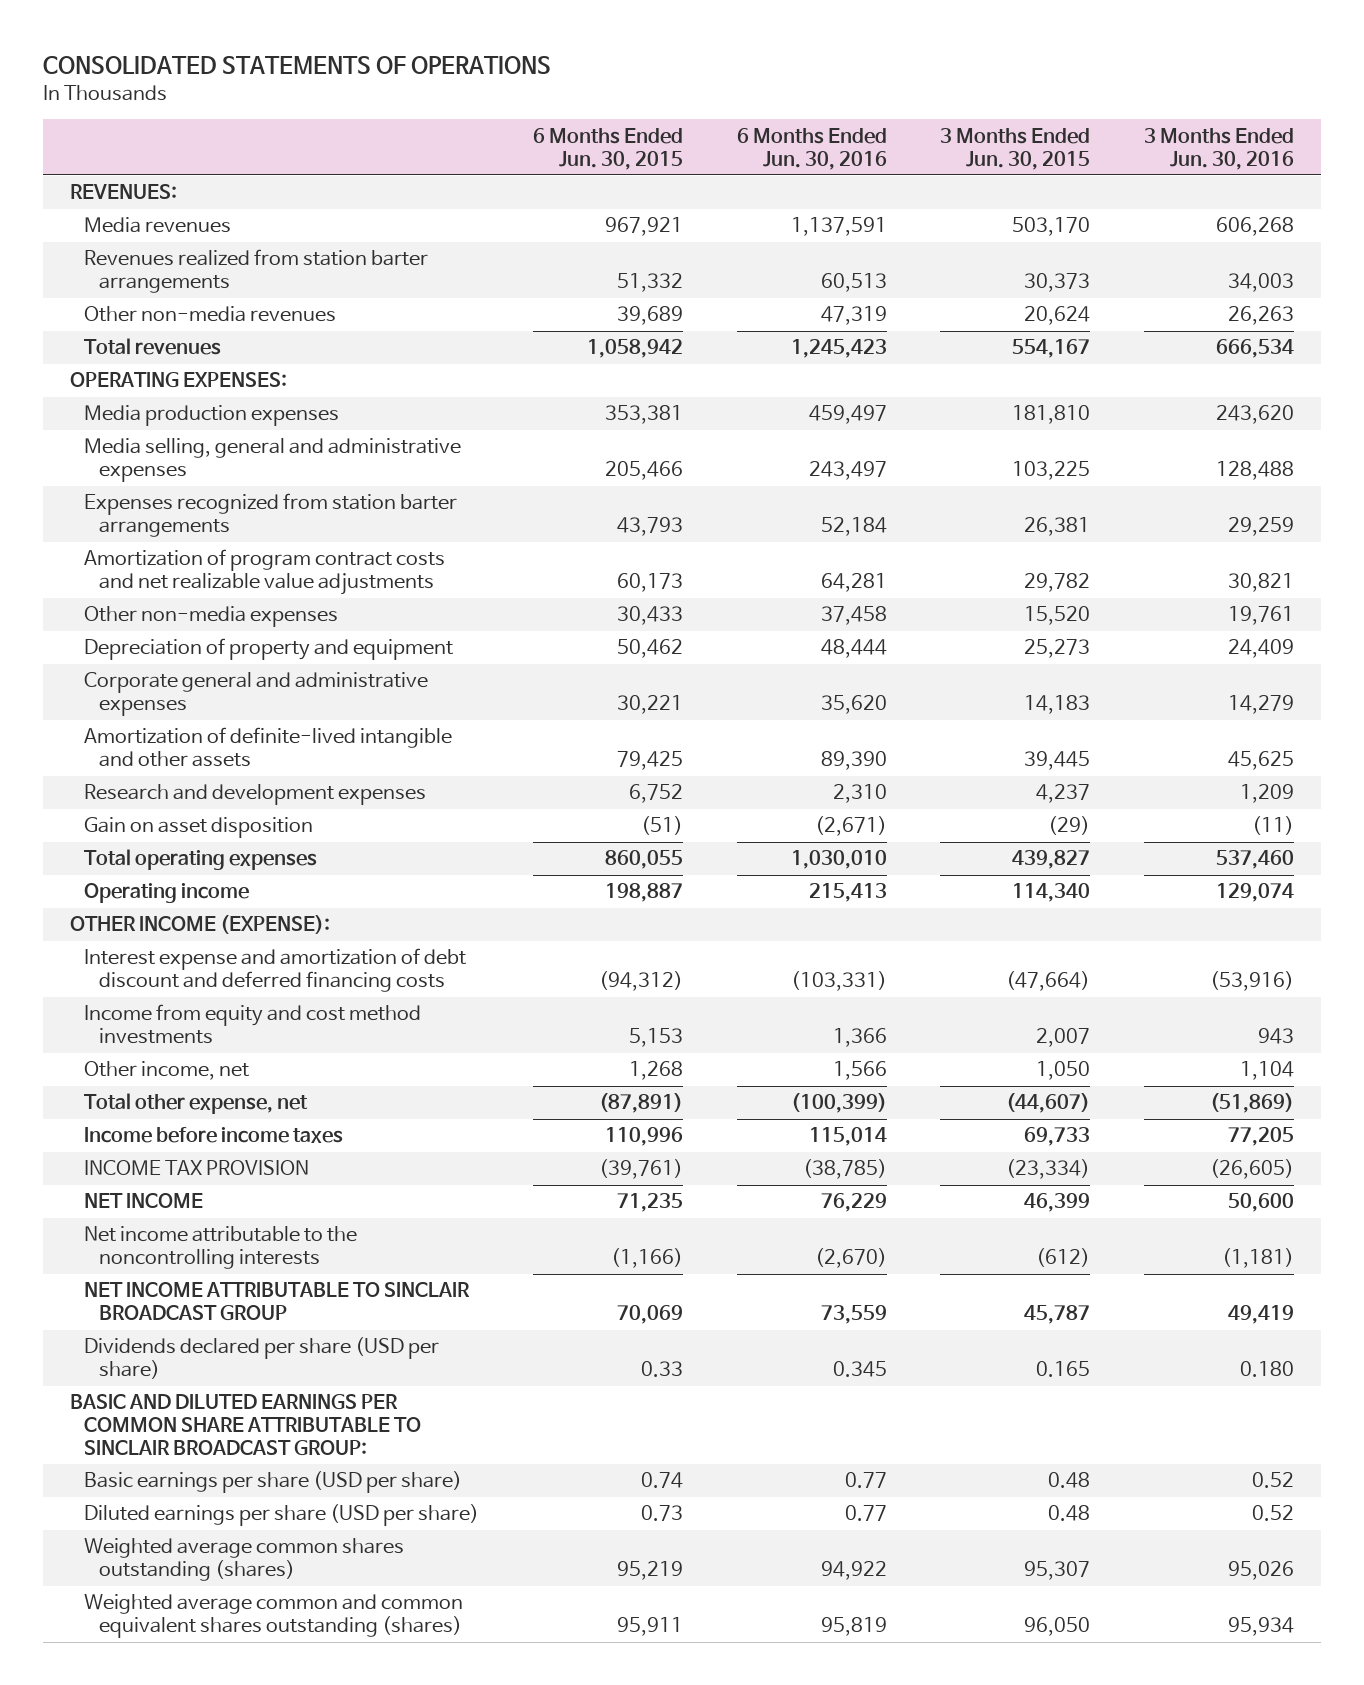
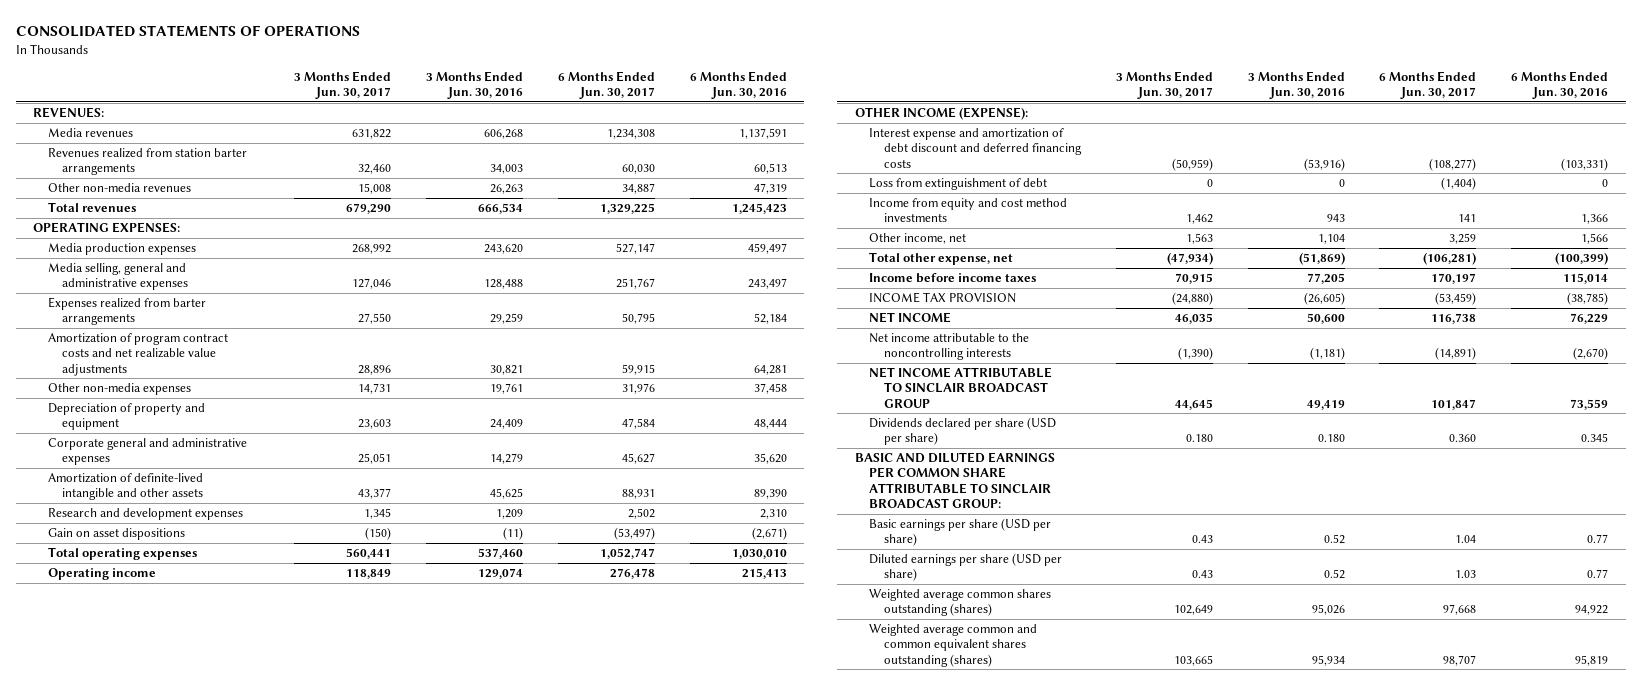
[532,127,683,170] 6 Months Ended Jun. 30, 2015 -> none
[940,127,1091,170] 3 Months Ended Jun. 30, 2015 -> none
none -> [294,70,392,100] 3 Months Ended Jun. 30, 2017
none -> [557,70,655,100] 6 Months Ended Jun. 30, 2017
[84,493,458,538] Expenses recognized from station barter arrangements -> [47,297,206,326] Expenses realized from barter arrangements
[84,817,314,839] Gain on asset disposition -> [47,528,185,541] Gain on asset dispositions
none -> [869,178,1048,191] Loss from extinguishment of debt

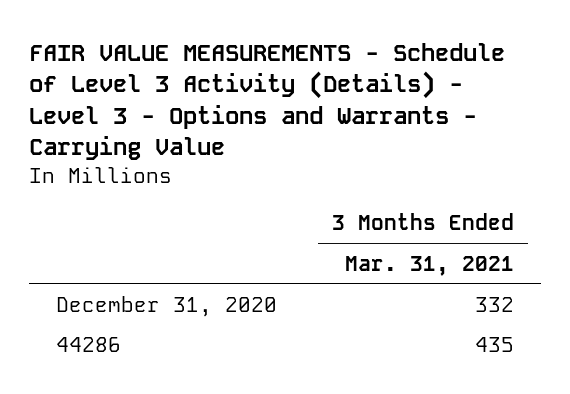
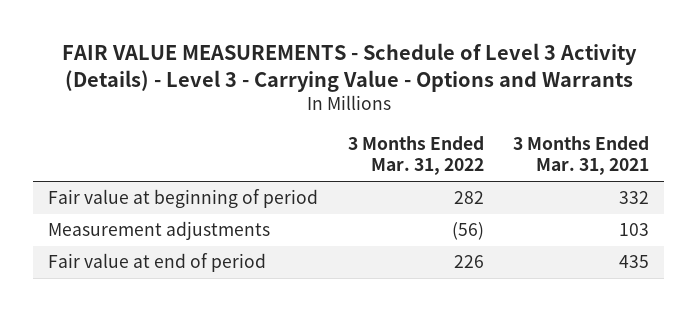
[28,42,505,161] FAIR VALUE MEASUREMENTS - Schedule of Level 3 Activity (Details) - Level 3 - Options and Warrants - Carrying Value -> [61,42,637,92] FAIR VALUE MEASUREMENTS - Schedule of Level 3 Activity (Details) - Level 3 - Carrying Value - Options and Warrants
none -> [347,135,484,176] 3 Months Ended Mar. 31, 2022
[56,296,278,318] December 31, 2020 -> [47,189,318,209] Fair value at beginning of period
none -> [47,221,270,241] Measurement adjustments
[56,337,122,353] 44286 -> [47,253,266,273] Fair value at end of period

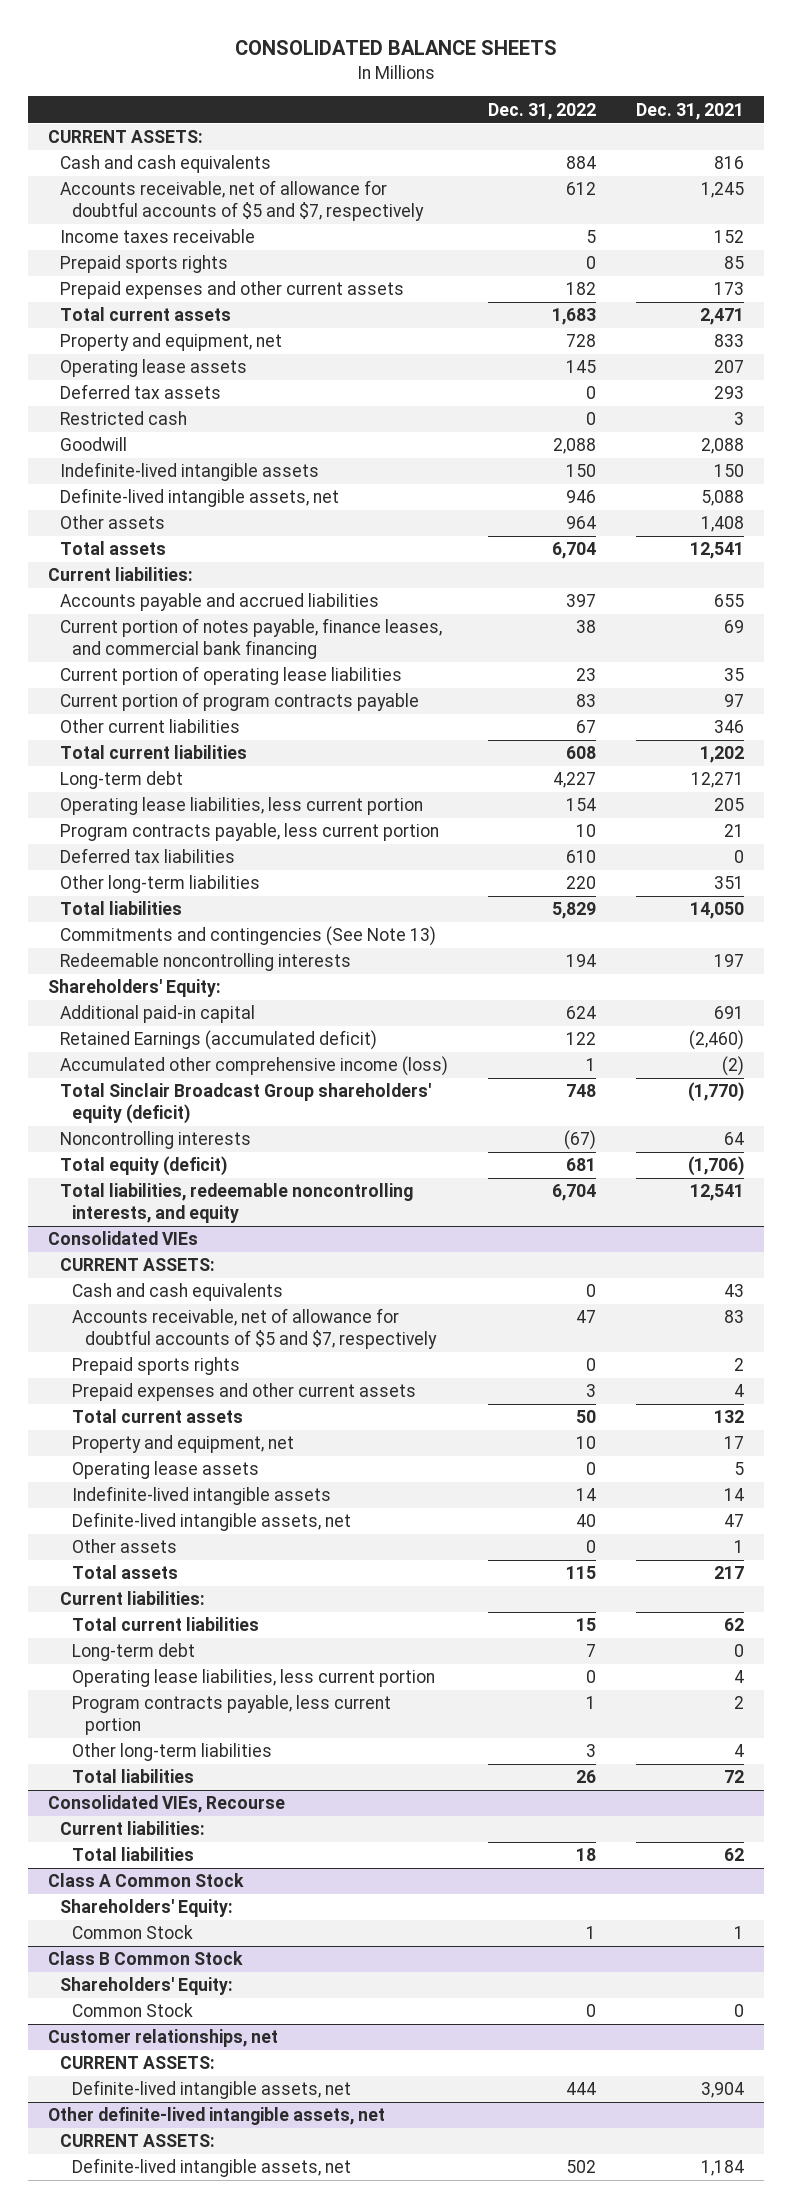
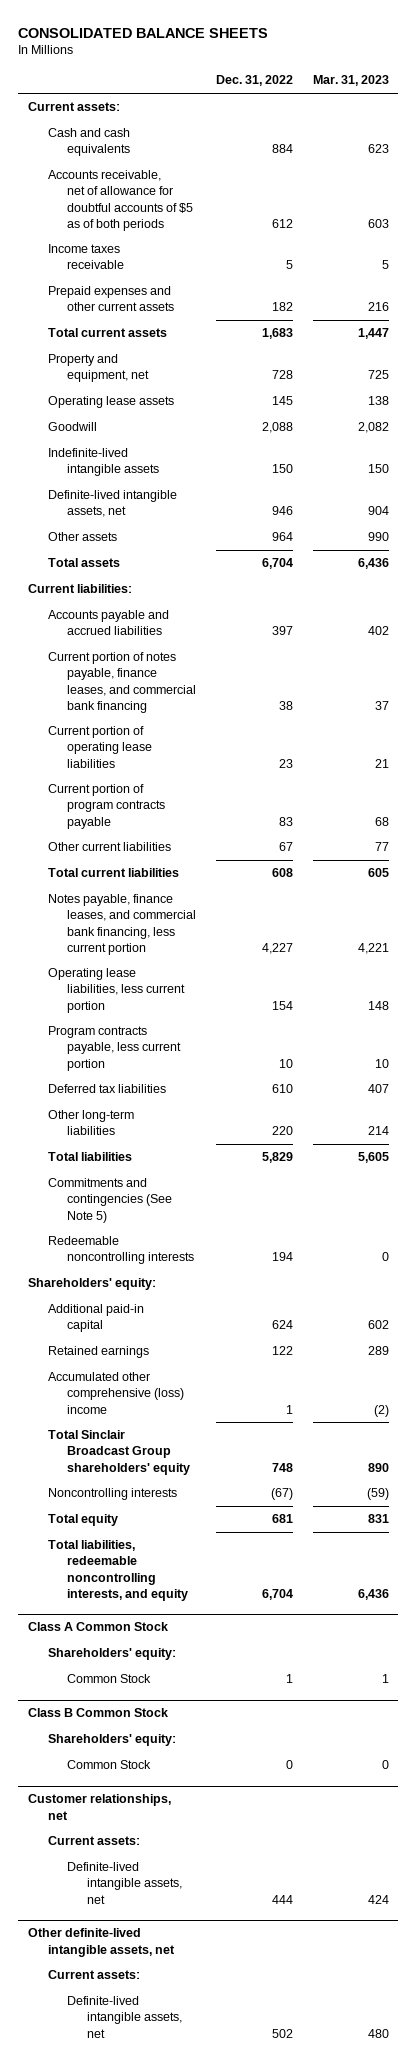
[636,102,745,120] Dec. 31, 2021 -> none
none -> [312,75,389,87] Mar. 31, 2023
[47,130,203,144] CURRENT ASSETS: -> [27,102,120,112] Current assets:
[60,180,425,221] Accounts receivable, net of allowance for doubtful accounts of $5 and $7, respectively -> [47,170,194,231] Accounts receivable, net of allowance for doubtful accounts of $5 as of both periods
[60,255,229,274] Prepaid sports rights -> none
[60,384,222,400] Deferred tax assets -> none
[60,411,188,426] Restricted cash -> none
[60,771,184,790] Long-term debt -> [47,894,197,955] Notes payable, finance leases, and commercial bank financing, less current portion
[60,926,437,947] Commitments and contingencies (See Note 13) -> [47,1178,173,1223] Commitments and contingencies (See Note 5)
[47,979,221,998] Shareholders' Equity: -> [27,1278,156,1291] Shareholders' equity:
[60,1030,378,1051] Retained Earnings (accumulated deficit) -> [47,1346,149,1359] Retained earnings
[60,1056,449,1077] Accumulated other comprehensive income (loss) -> [47,1372,185,1414] Accumulated other comprehensive (loss) income
[60,1083,432,1124] Total Sinclair Broadcast Group shareholders' equity (deficit) -> [47,1430,191,1475] Total Sinclair Broadcast Group shareholders' equity
[60,1156,228,1177] Total equity (deficit) -> [47,1514,118,1527] Total equity
[47,1231,198,1246] Consolidated VIEs -> none
[60,1258,216,1272] CURRENT ASSETS: -> none
[72,1283,284,1302] Cash and cash equivalents -> none
[72,1308,437,1349] Accounts receivable, net of allowance for doubtful accounts of $5 and $7, respectively -> none
[72,1357,241,1376] Prepaid sports rights -> none
[72,1383,417,1402] Prepaid expenses and other current assets -> none
[72,1409,244,1424] Total current assets -> none
[72,1435,295,1454] Property and equipment, net -> none
[72,1461,260,1480] Operating lease assets -> none
[72,1486,332,1506] Indefinite-lived intangible assets -> none
[72,1512,352,1532] Definite-lived intangible assets, net -> none
[72,1539,178,1554] Other assets -> none
[72,1565,179,1580] Total assets -> none
[60,1591,206,1606] Current liabilities: -> none
[72,1617,260,1632] Total current liabilities -> none
[72,1643,196,1662] Long-term debt -> none
[72,1669,436,1688] Operating lease liabilities, less current portion -> none
[72,1695,392,1735] Program contracts payable, less current portion -> none
[72,1743,273,1762] Other long-term liabilities -> none
[72,1769,195,1784] Total liabilities -> none
[47,1795,285,1814] Consolidated VIEs, Recourse -> none
[60,1821,206,1836] Current liabilities: -> none
[72,1847,195,1862] Total liabilities -> none
[60,1899,234,1918] Shareholders' Equity: -> [47,1648,176,1661] Shareholders' equity:
[60,1977,234,1996] Shareholders' Equity: -> [47,1734,176,1747] Shareholders' equity:
[60,2056,216,2070] CURRENT ASSETS: -> [47,1836,140,1846] Current assets:
[60,2134,216,2148] CURRENT ASSETS: -> [47,1970,140,1980] Current assets:

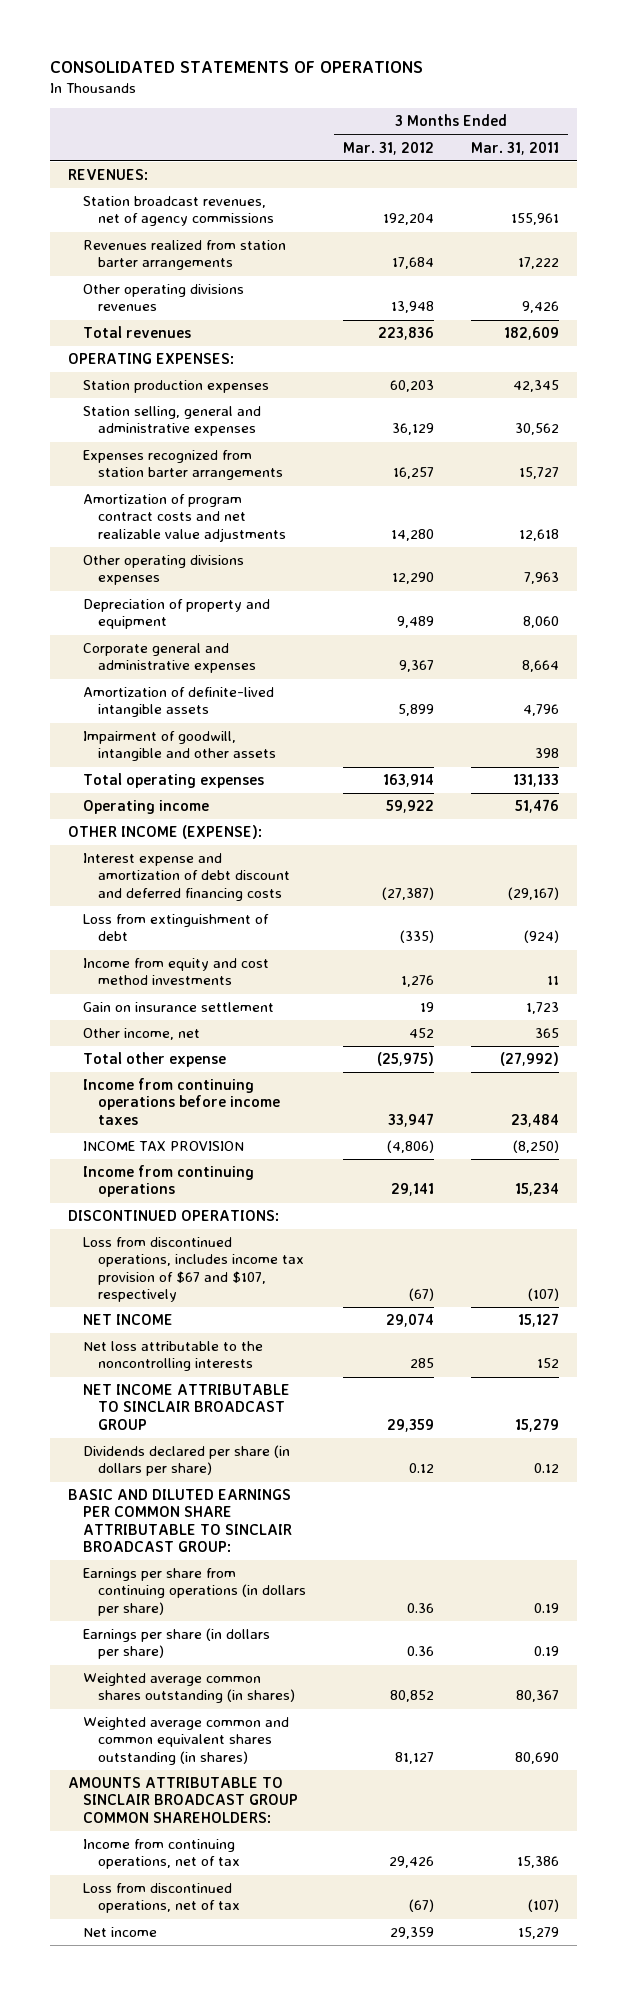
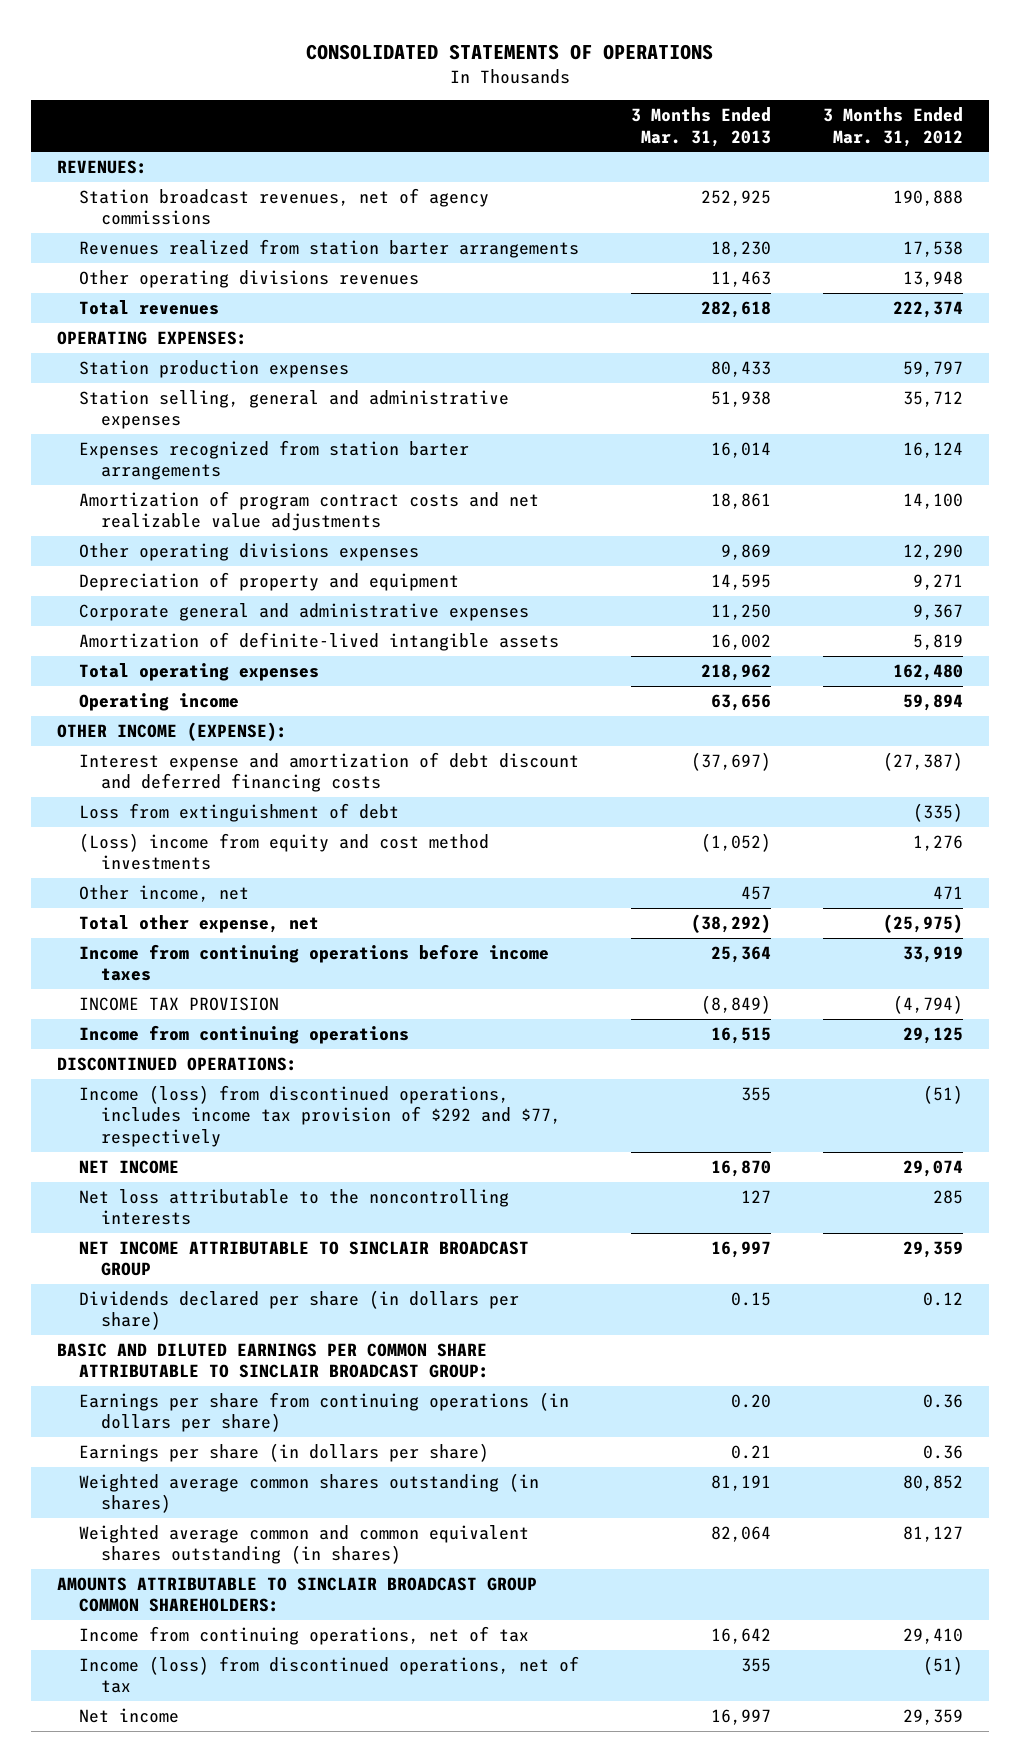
[470,141,559,155] Mar. 31, 2011 -> none
none -> [631,107,772,147] 3 Months Ended Mar. 31, 2013
[382,213,434,226] 192,204 -> [892,190,963,207] 190,888
[391,257,434,270] 17,684 -> [902,241,963,258] 17,538
[377,327,434,341] 223,836 -> [892,301,963,319] 222,374
[389,380,434,393] 60,203 -> [902,361,963,378] 59,797
[391,423,434,436] 36,129 -> [902,391,963,408] 35,712
[392,467,434,480] 16,257 -> [902,442,963,459] 16,124
[390,528,434,541] 14,280 -> [902,493,963,510] 14,100
[396,616,434,629] 9,489 -> [912,574,963,591] 9,271
[83,731,277,762] Impairment of goodwill, intangible and other assets -> none
[397,704,434,717] 5,899 -> [912,634,963,651] 5,819
[382,774,434,788] 163,914 -> [892,664,963,682] 162,480
[385,800,434,814] 59,922 -> [902,694,963,712] 59,894
[83,1002,275,1013] Gain on insurance settlement -> none
[83,958,270,986] Income from equity and cost method investments -> [79,833,490,871] (Loss) income from equity and cost method investments
[408,1028,434,1039] 452 -> [932,886,963,900] 471
[83,1052,227,1068] Total other expense -> [79,915,320,934] Total other expense, net
[387,1112,434,1127] 33,947 -> [902,946,963,964] 33,919
[386,1140,434,1154] (4,806) -> [892,995,963,1015] (4,794)
[390,1183,434,1197] 29,141 -> [902,1027,963,1045] 29,125
[83,1237,305,1302] Loss from discontinued operations, includes income tax provision of $67 and $107, respectively -> [79,1085,562,1147] Income (loss) from discontinued operations, includes income tax provision of $292 and $77, respectively
[408,1287,434,1301] (67) -> [922,1085,963,1105] (51)
[388,1856,434,1869] 29,426 -> [902,1628,963,1645] 29,410
[83,1883,241,1914] Loss from discontinued operations, net of tax -> [79,1656,580,1694] Income (loss) from discontinued operations, net of tax
[408,1899,434,1913] (67) -> [922,1656,963,1676] (51)

